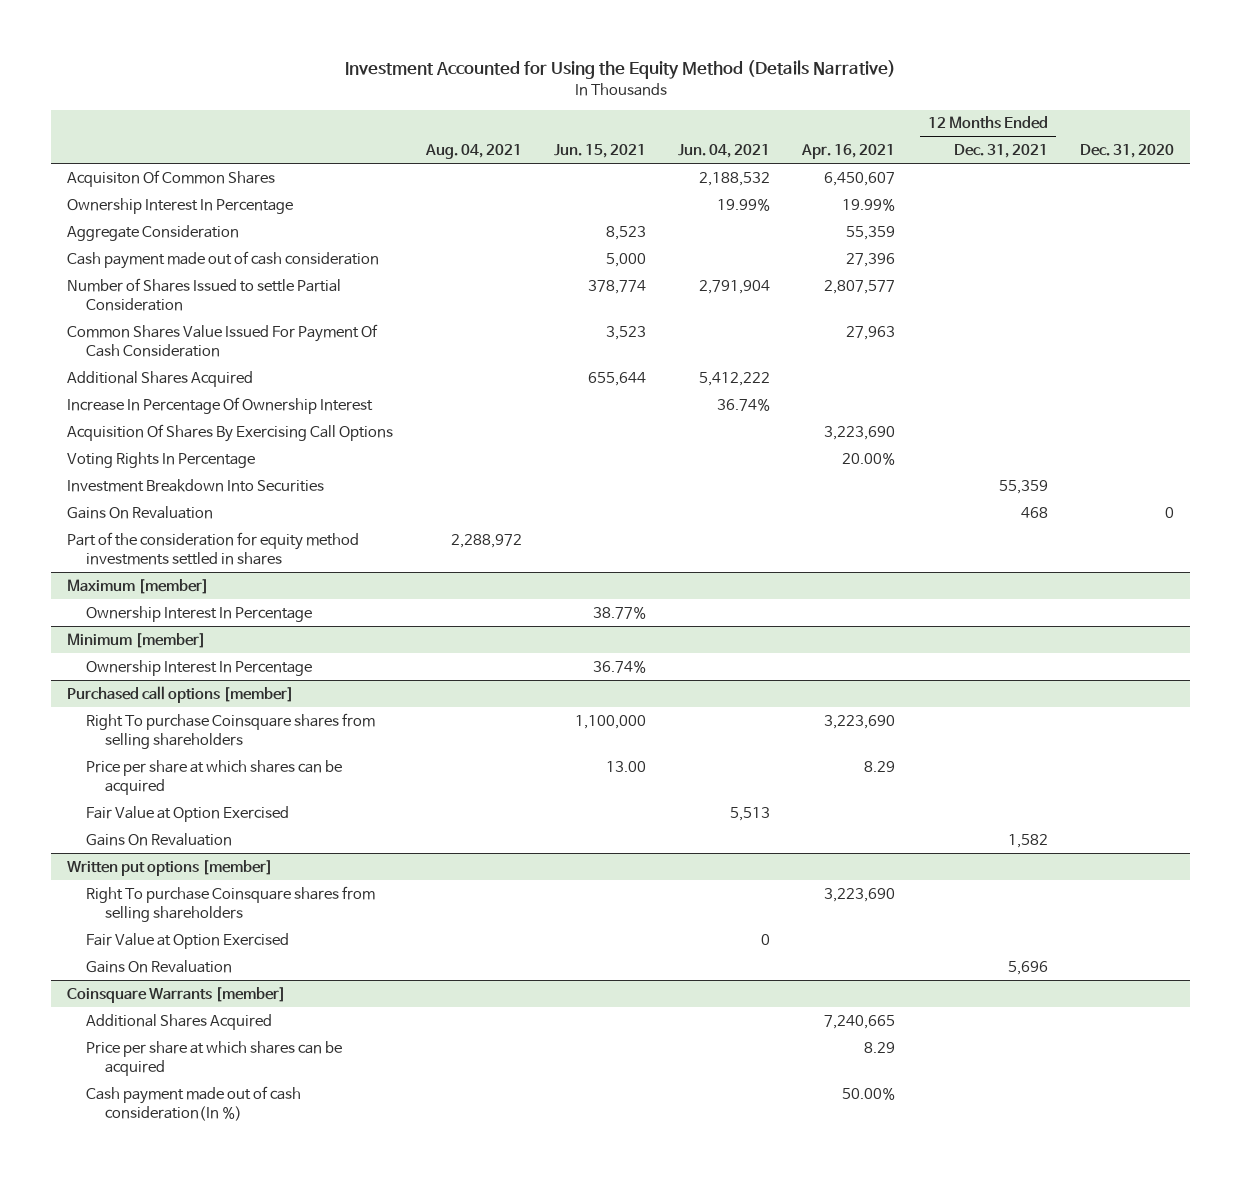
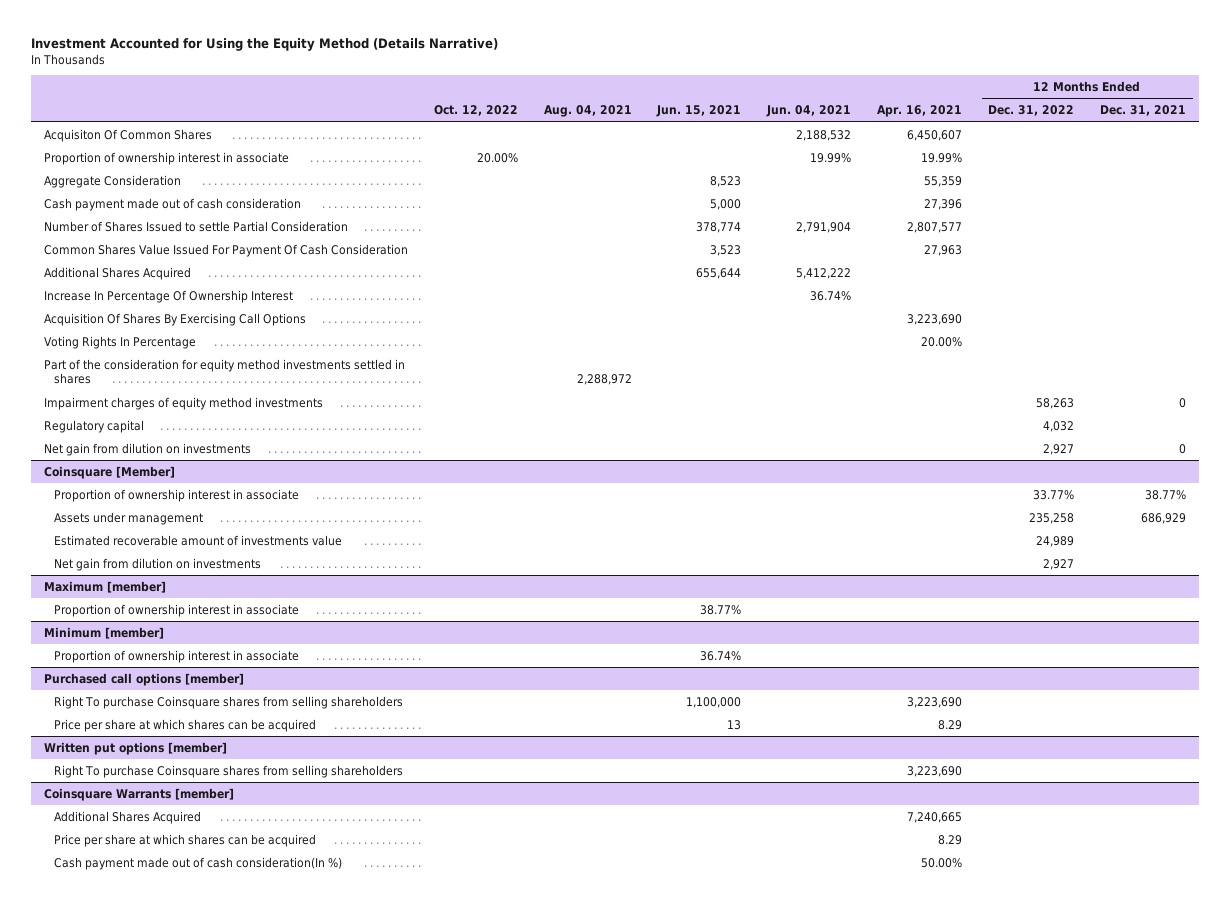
[1079,144,1174,159] Dec. 31, 2020 -> none
none -> [433,105,518,117] Oct. 12, 2022
none -> [988,105,1075,117] Dec. 31, 2022
[67,197,294,214] Ownership Interest In Percentage -> [43,151,289,165] Proportion of ownership interest in associate
[67,478,325,492] Investment Breakdown Into Securities -> none
[67,505,214,519] Gains On Revaluation -> none
none -> [43,396,323,410] Impairment charges of equity method investments
none -> [43,419,144,433] Regulatory capital
none -> [43,442,251,456] Net gain from dilution on investments
none -> [43,465,175,479] Coinsquare [Member]
none -> [54,488,300,502] Proportion of ownership interest in associate
none -> [54,511,204,525] Assets under management
none -> [54,534,343,546] Estimated recoverable amount of investments value
none -> [54,557,262,571] Net gain from dilution on investments
[86,605,313,622] Ownership Interest In Percentage -> [54,603,300,617] Proportion of ownership interest in associate
[86,659,313,676] Ownership Interest In Percentage -> [54,649,300,663] Proportion of ownership interest in associate
[86,805,290,822] Fair Value at Option Exercised -> none
[86,832,233,846] Gains On Revaluation -> none
[605,760,646,772] 13.00 -> [727,719,742,730] 13
[86,932,290,949] Fair Value at Option Exercised -> none
[86,959,233,973] Gains On Revaluation -> none

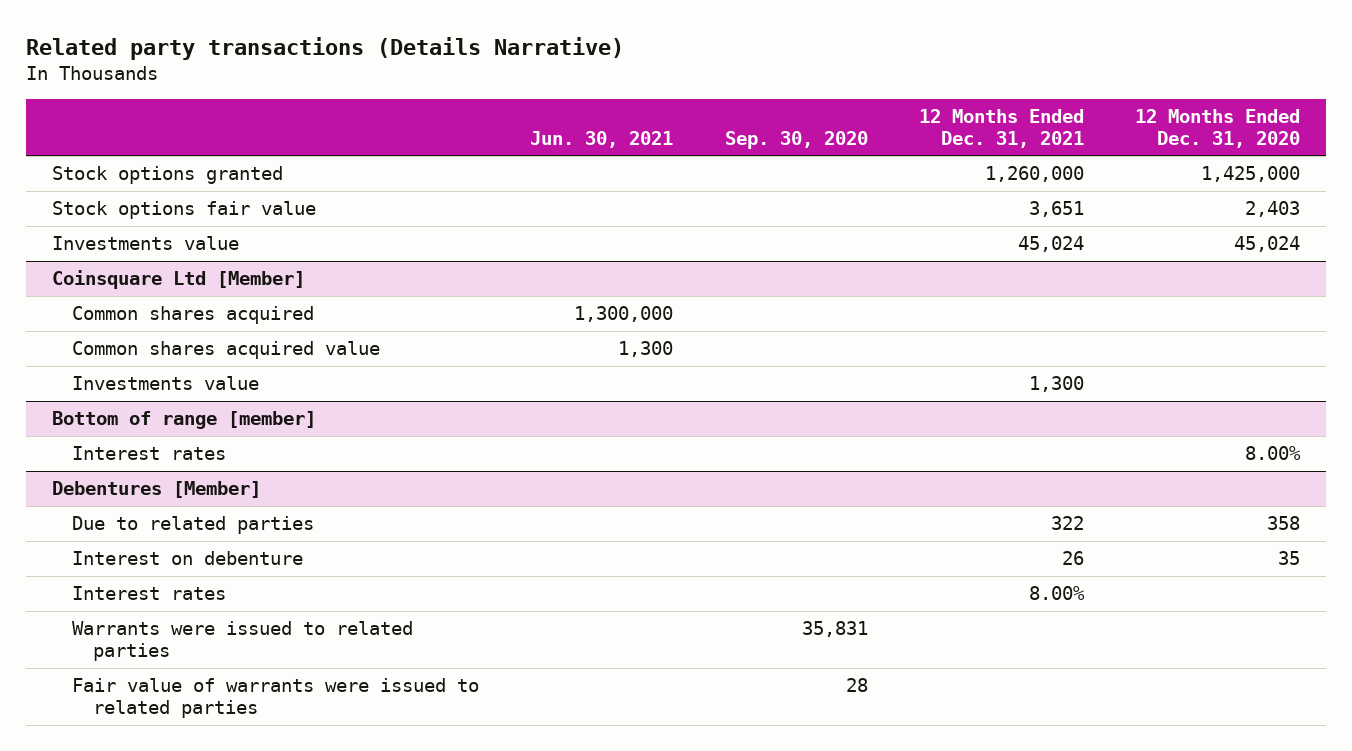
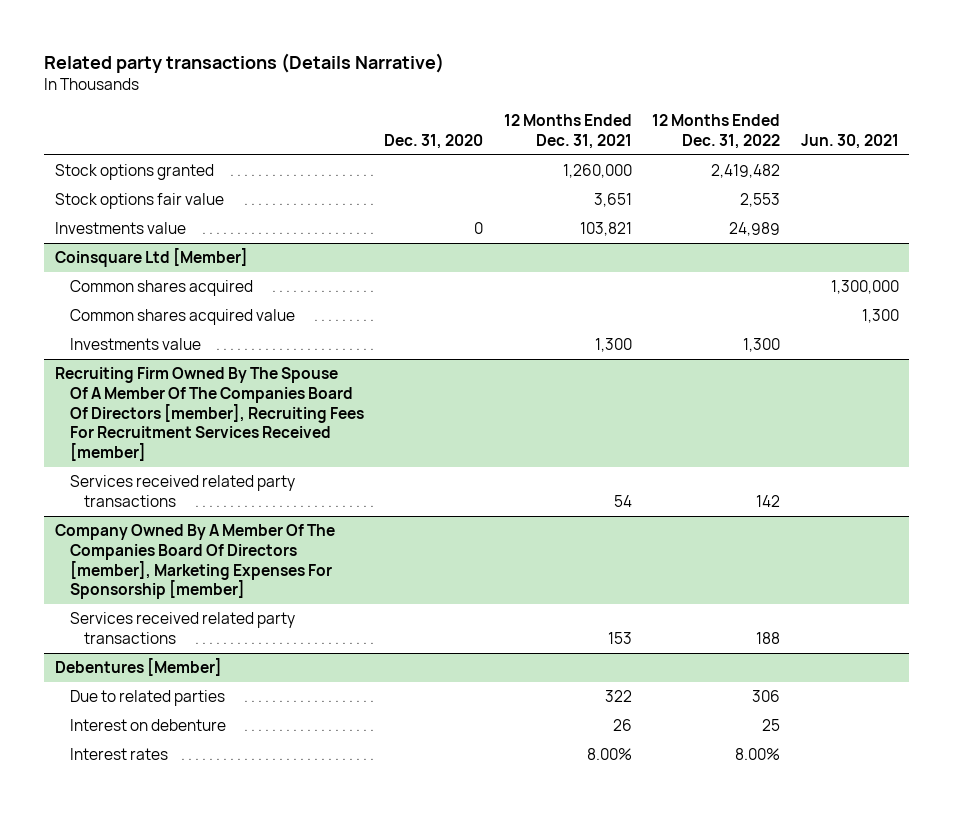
[724,130,868,149] Sep. 30, 2020 -> none
[1135,108,1301,148] 12 Months Ended Dec. 31, 2020 -> none
none -> [384,133,484,149] Dec. 31, 2020
none -> [652,114,781,149] 12 Months Ended Dec. 31, 2022
[1017,236,1084,253] 45,024 -> [579,222,632,237] 103,821
[52,411,317,430] Bottom of range [member] -> none
[72,446,227,461] Interest rates -> none
none -> [54,367,364,461] Recruiting Firm Owned By The Spouse Of A Member Of The Companies Board Of Directors [member], Recruiting Fees For Recruitment Services Received [member]
none -> [69,475,295,508] Services received related party transactions
none -> [54,524,335,600] Company Owned By A Member Of The Companies Board Of Directors [member], Marketing Expenses For Sponsorship [member]
none -> [69,612,295,645] Services received related party transactions
[72,621,414,662] Warrants were issued to related parties -> none
[72,678,480,719] Fair value of warrants were issued to related parties -> none

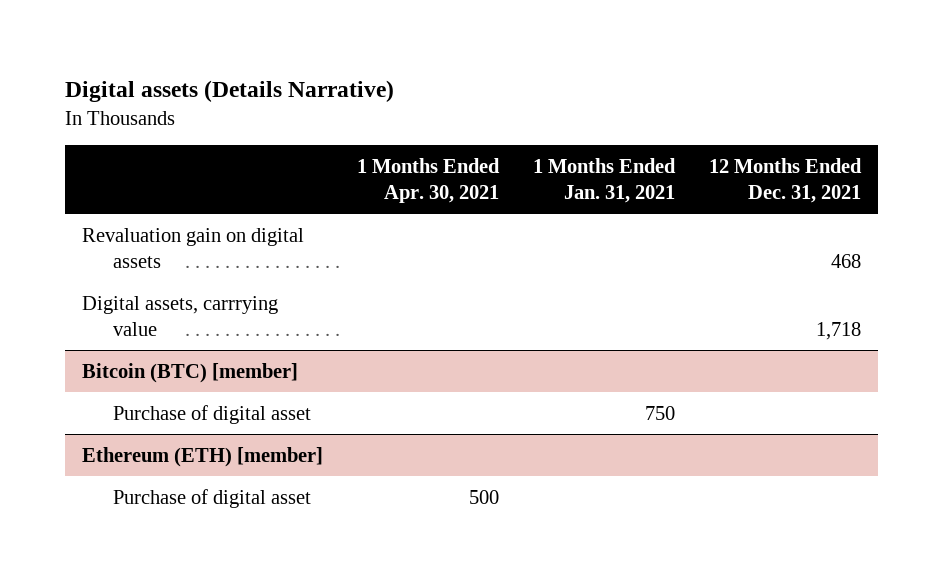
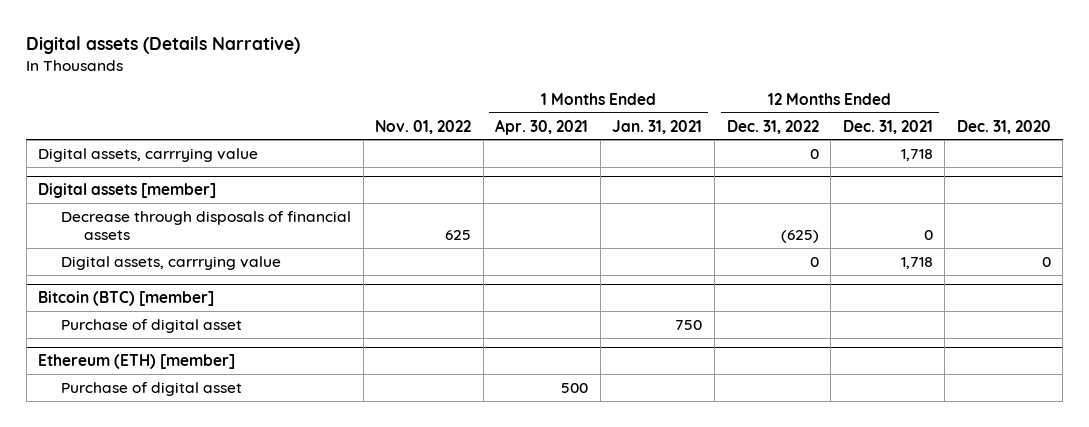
none -> [375,119,472,134] Nov. 01, 2022
none -> [726,119,819,134] Dec. 31, 2022
none -> [956,119,1051,134] Dec. 31, 2020
[82,227,305,269] Revaluation gain on digital assets -> none
none -> [38,183,217,199] Digital assets [member]
none -> [61,210,352,241] Decrease through disposals of financial assets
none -> [61,255,282,270] Digital assets, carrrying value

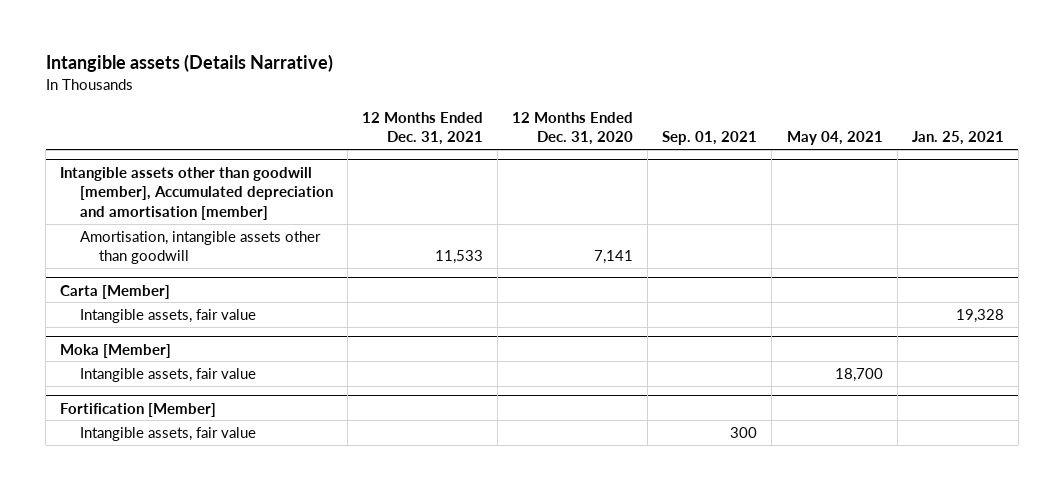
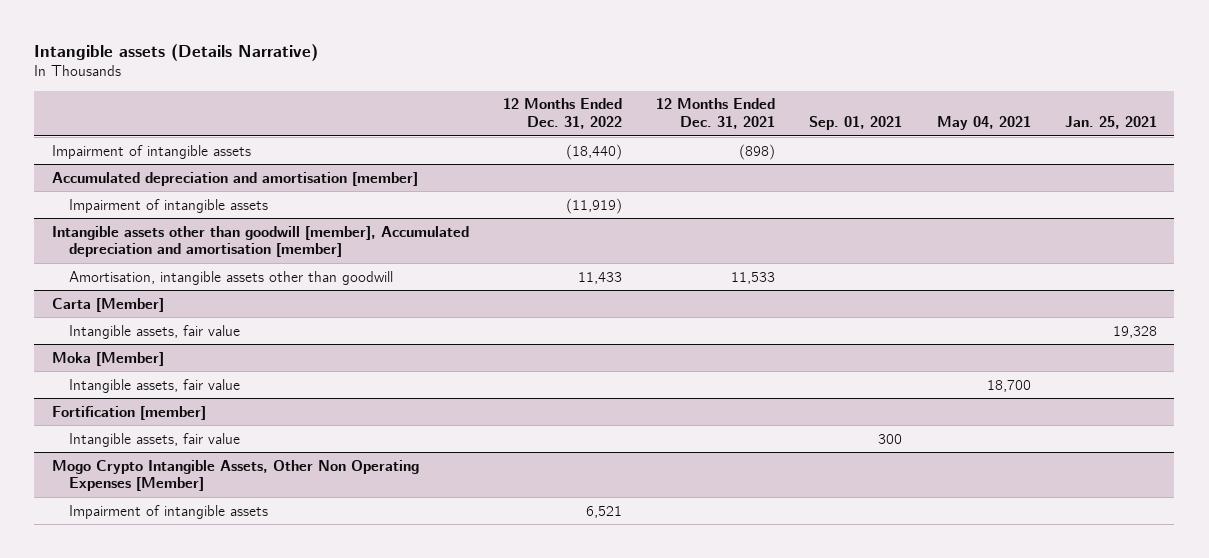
[512,111,634,146] 12 Months Ended Dec. 31, 2020 -> none
none -> [502,98,622,130] 12 Months Ended Dec. 31, 2022
none -> [51,144,251,159] Impairment of intangible assets
none -> [51,171,418,186] Accumulated depreciation and amortisation [member]
none -> [69,198,269,213] Impairment of intangible assets
[60,402,217,417] Fortification [Member] -> [51,405,206,420] Fortification [member]
none -> [51,459,419,492] Mogo Crypto Intangible Assets, Other Non Operating Expenses [Member]
none -> [69,504,269,519] Impairment of intangible assets

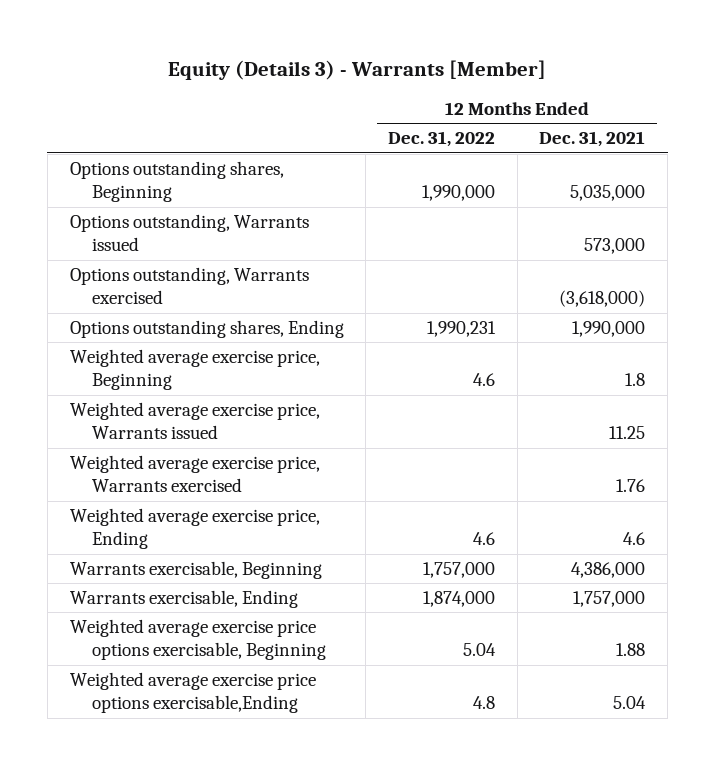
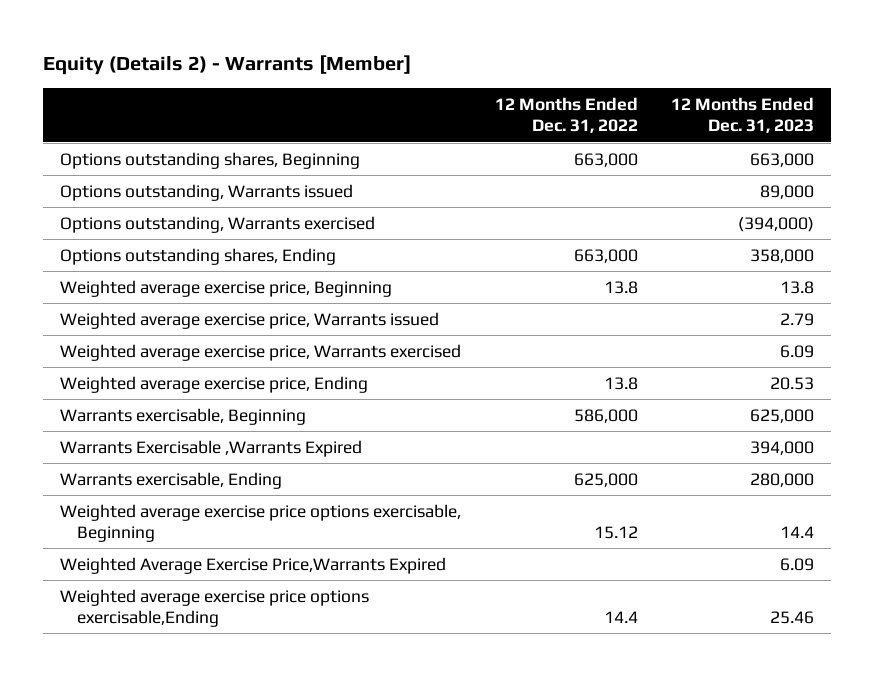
[168,59,547,80] Equity (Details 3) - Warrants [Member] -> [43,55,412,76] Equity (Details 2) - Warrants [Member]
[539,131,646,148] Dec. 31, 2021 -> none
none -> [671,96,815,134] 12 Months Ended Dec. 31, 2023
[421,185,495,202] 1,990,000 -> [573,152,638,167] 663,000
[426,320,496,337] 1,990,231 -> [573,248,638,263] 663,000
[472,373,495,387] 4.6 -> [603,280,638,294] 13.8
[472,532,495,546] 4.6 -> [603,376,638,390] 13.8
[422,561,495,578] 1,757,000 -> [573,408,638,423] 586,000
none -> [60,439,363,457] Warrants Exercisable ,Warrants Expired
[422,590,495,607] 1,874,000 -> [573,472,638,487] 625,000
[462,643,496,657] 5.04 -> [593,525,638,539] 15.12
none -> [60,556,447,574] Weighted Average Exercise Price,Warrants Expired
[472,696,495,710] 4.8 -> [603,610,638,623] 14.4

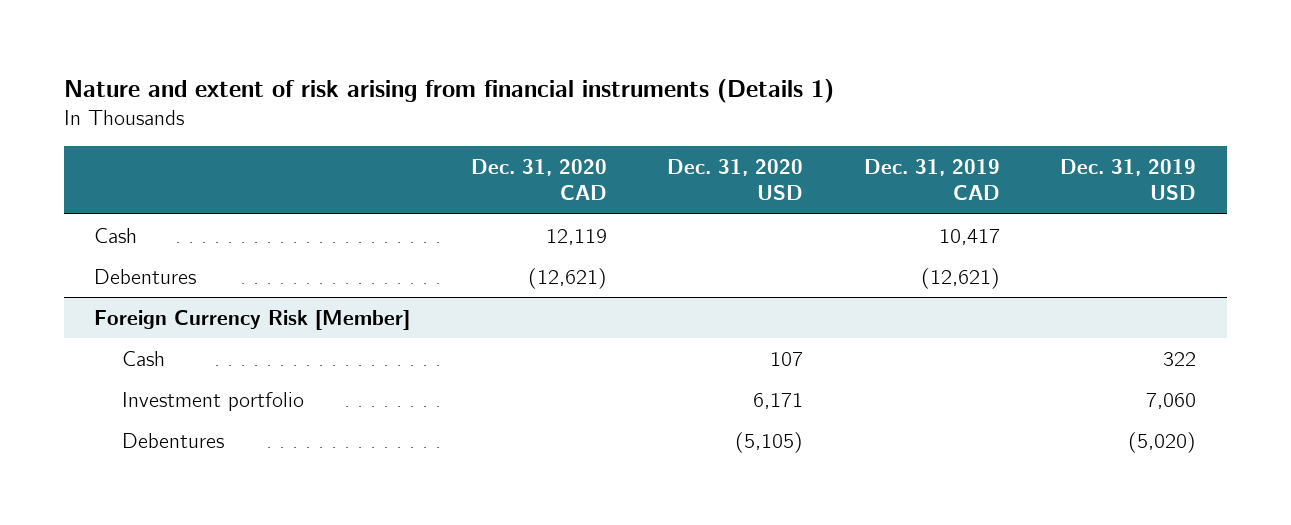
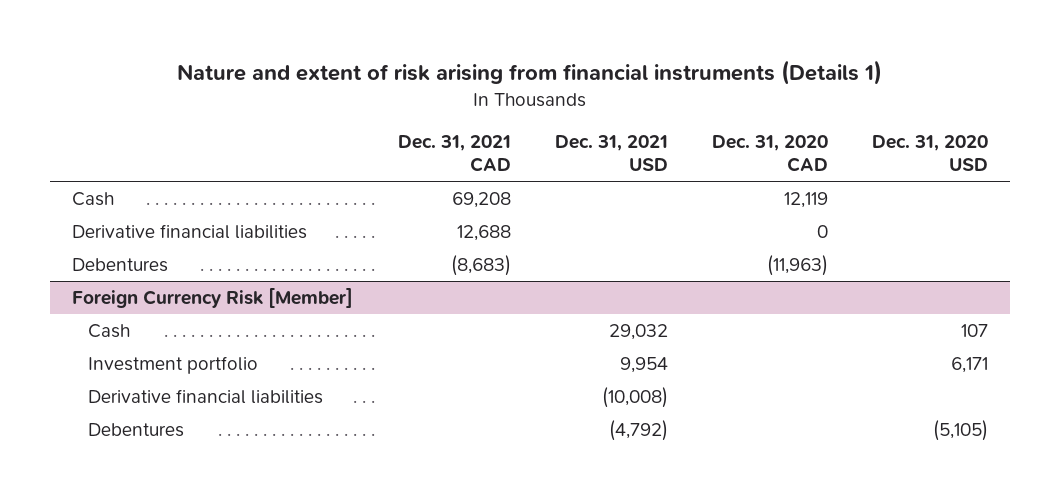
[863,158,1000,201] Dec. 31, 2019 CAD -> none
[1060,158,1197,201] Dec. 31, 2019 USD -> none
none -> [397,134,511,173] Dec. 31, 2021 CAD
none -> [554,134,668,172] Dec. 31, 2021 USD
none -> [72,223,308,239] Derivative financial liabilities
[527,267,607,289] (12,621) -> [767,254,829,276] (11,963)
none -> [87,388,323,404] Derivative financial liabilities

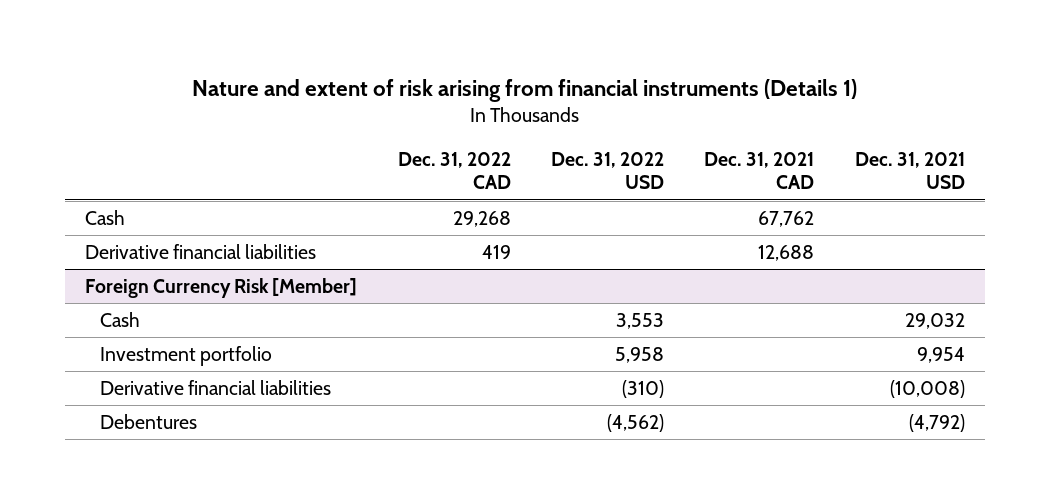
[712,134,829,173] Dec. 31, 2020 CAD -> none
[872,134,989,172] Dec. 31, 2020 USD -> none
none -> [397,151,511,190] Dec. 31, 2022 CAD
none -> [550,151,664,190] Dec. 31, 2022 USD
[451,191,511,208] 69,208 -> [758,210,815,227] 67,762
[72,257,169,272] Debentures -> none

